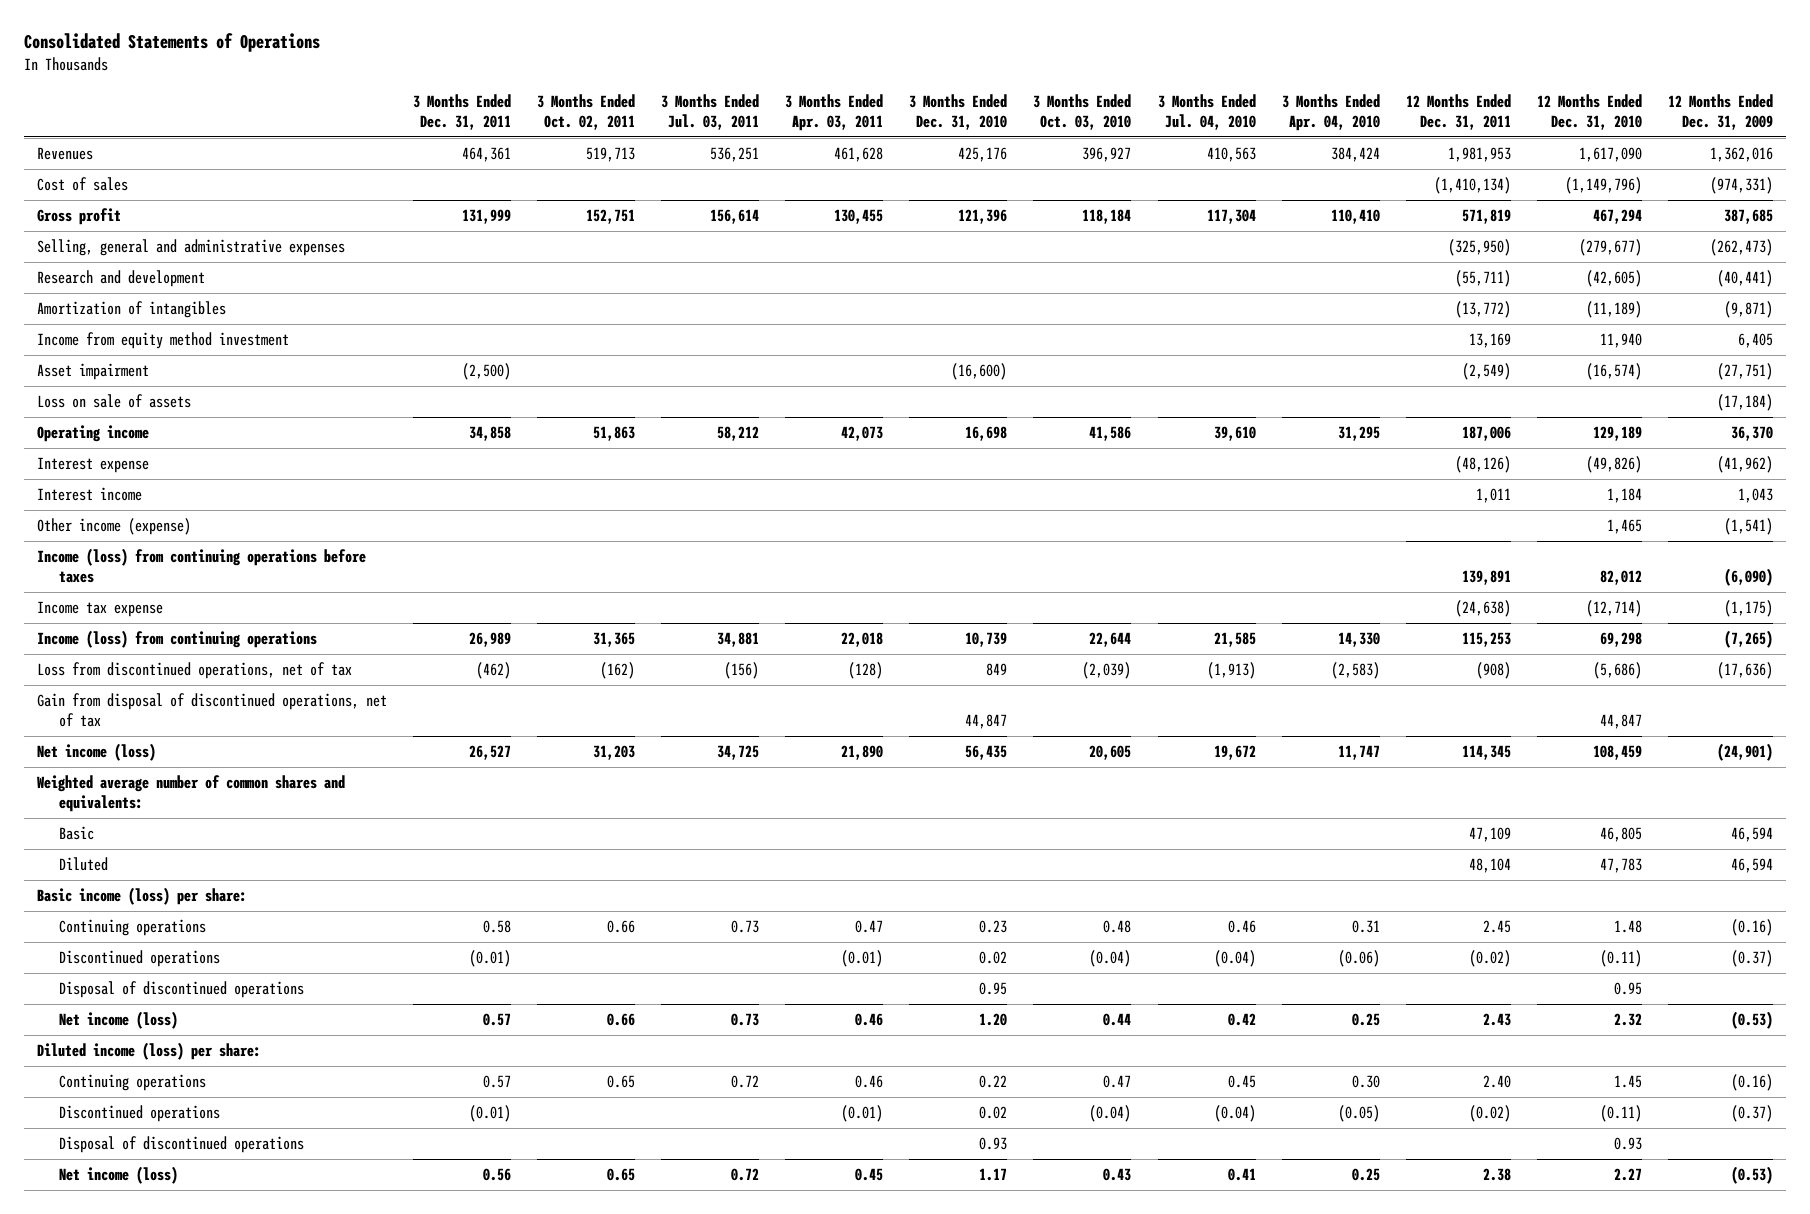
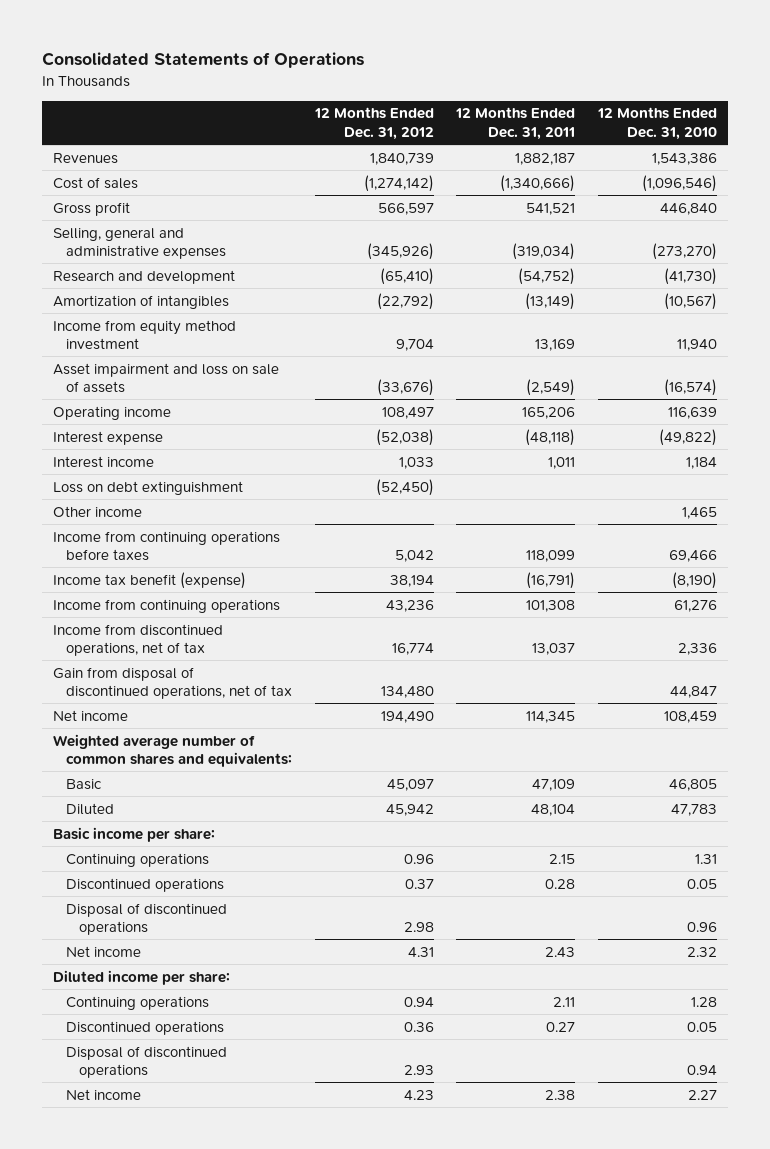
[412,93,511,130] 3 Months Ended Dec. 31, 2011 -> none
[536,93,635,130] 3 Months Ended Oct. 02, 2011 -> none
[661,93,760,130] 3 Months Ended Jul. 03, 2011 -> none
[785,93,884,131] 3 Months Ended Apr. 03, 2011 -> none
[909,93,1008,130] 3 Months Ended Dec. 31, 2010 -> none
[1033,93,1132,130] 3 Months Ended Oct. 03, 2010 -> none
[1157,93,1256,130] 3 Months Ended Jul. 04, 2010 -> none
[1281,93,1380,131] 3 Months Ended Apr. 04, 2010 -> none
[1668,93,1774,130] 12 Months Ended Dec. 31, 2009 -> none
none -> [313,107,434,140] 12 Months Ended Dec. 31, 2012
[1447,146,1511,162] 1,981,953 -> [515,152,576,165] 1,882,187
[1578,146,1642,162] 1,617,090 -> [651,152,717,165] 1,543,386
[1433,176,1511,194] (1,410,134) -> [500,174,576,192] (1,340,666)
[1564,176,1642,194] (1,149,796) -> [641,174,717,192] (1,096,546)
[1461,208,1511,224] 571,819 -> [526,202,576,215] 541,521
[1592,208,1642,224] 467,294 -> [659,202,717,215] 446,840
[1447,238,1511,256] (325,950) -> [512,242,576,260] (319,034)
[1578,238,1642,256] (279,677) -> [651,242,717,260] (273,270)
[1454,269,1511,287] (55,711) -> [518,267,576,285] (54,752)
[1585,269,1642,287] (42,605) -> [663,267,717,285] (41,730)
[1454,300,1511,318] (13,772) -> [525,292,576,310] (13,149)
[1585,300,1642,318] (11,189) -> [663,292,717,310] (10,567)
[36,393,191,408] Loss on sale of assets -> none
[36,362,149,380] Asset impairment -> [52,362,279,393] Asset impairment and loss on sale of assets
[1461,425,1511,441] 187,006 -> [522,406,576,419] 165,206
[1592,425,1642,441] 129,189 -> [667,406,717,419] 116,639
[1454,455,1511,473] (48,126) -> [525,428,576,446] (48,118)
[1585,455,1642,473] (49,826) -> [658,428,717,446] (49,822)
none -> [52,480,243,495] Loss on debt extinguishment
[36,517,191,535] Other income (expense) -> [52,505,142,517] Other income
[36,547,366,584] Income (loss) from continuing operations before taxes -> [52,530,280,561] Income from continuing operations before taxes
[1461,570,1511,586] 139,891 -> [526,549,576,562] 118,099
[1599,570,1642,586] 82,012 -> [668,549,717,562] 69,466
[36,600,163,617] Income tax expense -> [52,571,246,589] Income tax benefit (expense)
[1454,599,1511,617] (24,638) -> [526,571,576,589] (16,791)
[1585,599,1642,617] (12,714) -> [671,571,717,589] (8,190)
[36,629,317,648] Income (loss) from continuing operations -> [52,598,280,613] Income from continuing operations
[1461,631,1511,647] 115,253 -> [526,599,576,612] 101,308
[1599,631,1642,647] 69,298 -> [673,599,717,612] 61,276
[36,661,352,679] Loss from discontinued operations, net of tax -> [52,623,223,656] Income from discontinued operations, net of tax
[1475,661,1511,679] (908) -> [532,642,576,655] 13,037
[1592,661,1642,679] (5,686) -> [677,642,717,655] 2,336
[36,742,156,761] Net income (loss) -> [52,709,128,721] Net income
[36,886,247,905] Basic income (loss) per share: -> [52,826,215,842] Basic income per share:
[1482,919,1511,933] 2.45 -> [549,853,576,864] 2.15
[1613,919,1642,933] 1.48 -> [694,853,717,864] 1.31
[1468,949,1511,967] (0.02) -> [545,878,576,889] 0.28
[1599,949,1642,967] (0.11) -> [686,878,717,889] 0.05
[1613,981,1642,995] 0.95 -> [686,921,717,932] 0.96
[59,1010,179,1029] Net income (loss) -> [66,945,142,957] Net income
[36,1041,261,1060] Diluted income (loss) per share: -> [52,969,230,985] Diluted income per share:
[1482,1074,1511,1088] 2.40 -> [553,996,576,1007] 2.11
[1613,1074,1642,1088] 1.45 -> [690,996,717,1007] 1.28
[1468,1104,1511,1122] (0.02) -> [546,1021,576,1032] 0.27
[1599,1104,1642,1122] (0.11) -> [686,1021,717,1032] 0.05
[1613,1136,1642,1150] 0.93 -> [686,1064,717,1075] 0.94
[59,1165,179,1184] Net income (loss) -> [66,1088,142,1100] Net income

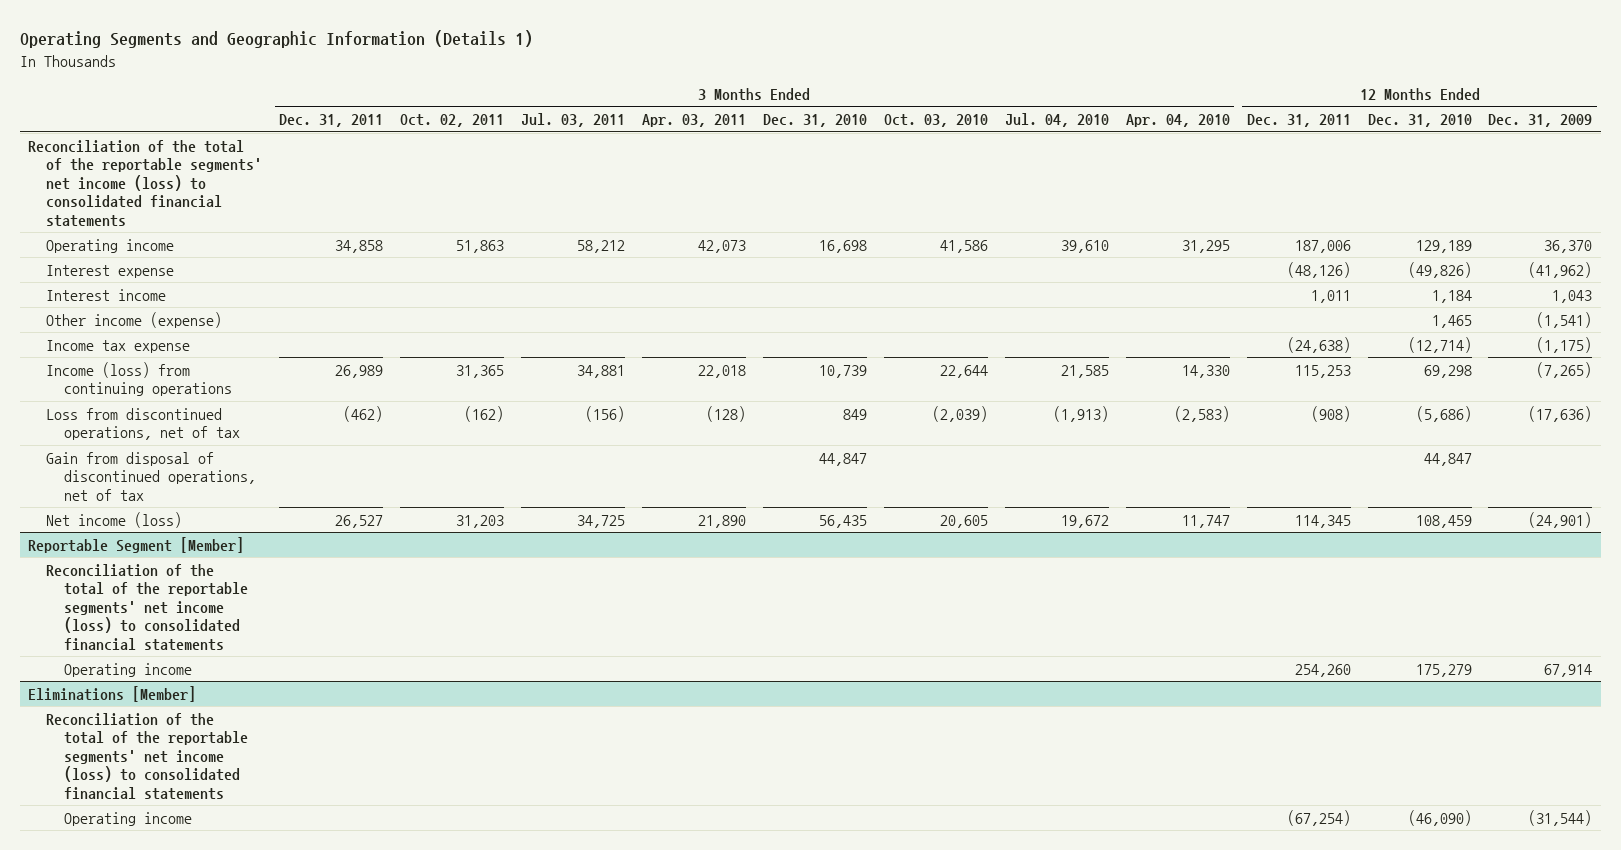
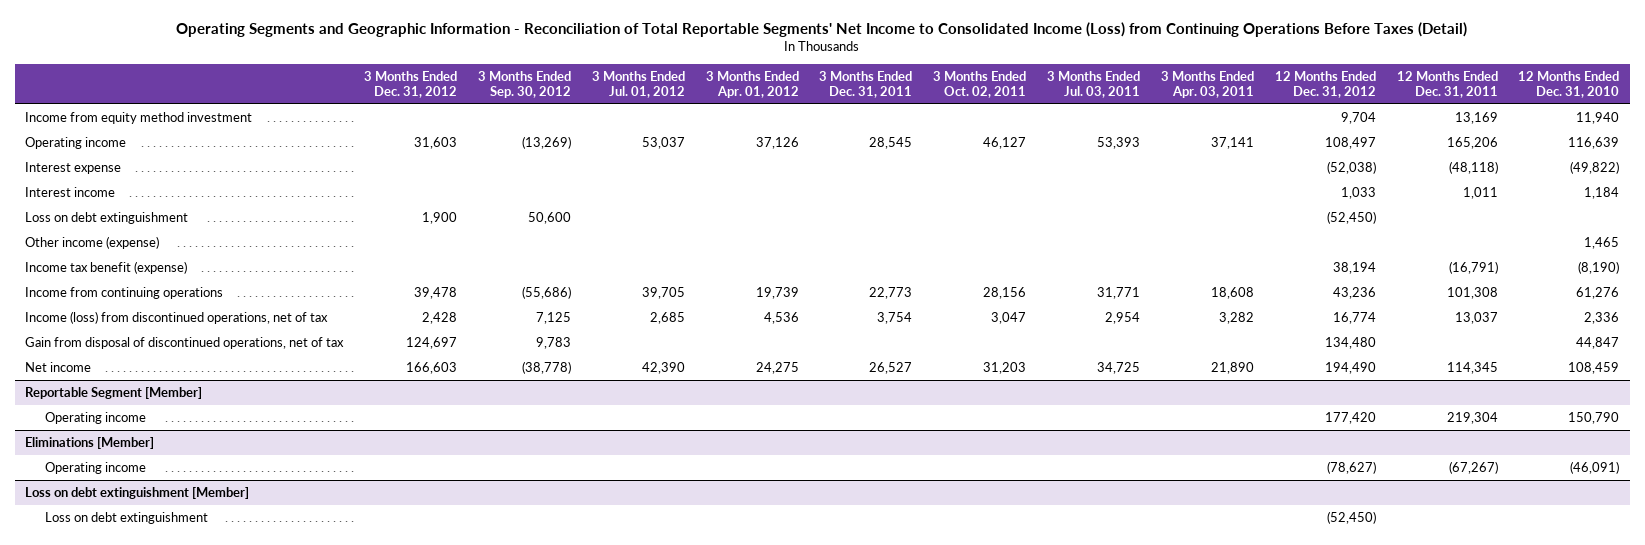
[19,30,533,49] Operating Segments and Geographic Information (Details 1) -> [176,22,1468,38] Operating Segments and Geographic Information - Reconciliation of Total Reportable Segments' Net Income to Consolidated Income (Loss) from Continuing Operations Before Taxes (Detail)
[762,114,867,128] Dec. 31, 2010 -> none
[883,114,988,128] Oct. 03, 2010 -> none
[1004,113,1109,128] Jul. 04, 2010 -> none
[1125,114,1230,128] Apr. 04, 2010 -> none
[1488,114,1593,128] Dec. 31, 2009 -> none
none -> [364,70,458,98] 3 Months Ended Dec. 31, 2012
none -> [477,70,571,98] 3 Months Ended Sep. 30, 2012
none -> [591,70,685,98] 3 Months Ended Jul. 01, 2012
none -> [705,70,799,98] 3 Months Ended Apr. 01, 2012
none -> [1274,70,1376,98] 12 Months Ended Dec. 31, 2012
[28,139,263,227] Reconciliation of the total of the reportable segments' net income (loss) to consolidated financial statements -> none
none -> [25,111,253,124] Income from equity method investment
[334,239,383,253] 34,858 -> [869,136,913,149] 28,545
[455,239,504,253] 51,863 -> [983,136,1027,149] 46,127
[576,239,625,253] 58,212 -> [1097,136,1141,149] 53,393
[697,239,746,253] 42,073 -> [1210,136,1254,149] 37,141
[1294,239,1351,253] 187,006 -> [1446,136,1498,149] 165,206
[1415,239,1472,253] 129,189 -> [1568,136,1620,149] 116,639
[1286,261,1351,278] (48,126) -> [1448,160,1498,174] (48,118)
[1407,261,1472,278] (49,826) -> [1570,160,1620,174] (49,822)
none -> [25,211,189,224] Loss on debt extinguishment
[46,339,191,353] Income tax expense -> [25,260,188,274] Income tax benefit (expense)
[1286,336,1351,353] (24,638) -> [1448,260,1498,274] (16,791)
[1407,336,1472,353] (12,714) -> [1578,260,1620,274] (8,190)
[46,361,232,397] Income (loss) from continuing operations -> [25,286,224,299] Income from continuing operations
[334,364,383,378] 26,989 -> [869,286,913,299] 22,773
[455,364,504,378] 31,365 -> [983,286,1027,299] 28,156
[576,364,625,378] 34,881 -> [1097,286,1141,299] 31,771
[697,364,746,378] 22,018 -> [1210,286,1254,299] 18,608
[1294,364,1351,378] 115,253 -> [1446,286,1498,299] 101,308
[1423,364,1472,378] 69,298 -> [1576,286,1620,299] 61,276
[46,407,240,441] Loss from discontinued operations, net of tax -> [25,310,329,324] Income (loss) from discontinued operations, net of tax
[342,405,383,422] (462) -> [877,311,913,324] 3,754
[463,405,504,422] (162) -> [991,311,1027,324] 3,047
[584,405,625,422] (156) -> [1105,311,1141,324] 2,954
[705,405,746,422] (128) -> [1218,311,1254,324] 3,282
[1310,405,1351,422] (908) -> [1454,311,1498,324] 13,037
[1415,405,1472,422] (5,686) -> [1584,311,1620,324] 2,336
[46,511,183,528] Net income (loss) -> [25,361,92,372] Net income
[46,563,248,651] Reconciliation of the total of the reportable segments' net income (loss) to consolidated financial statements -> none
[1294,663,1351,677] 254,260 -> [1446,411,1498,424] 219,304
[1415,663,1472,677] 175,279 -> [1568,411,1620,424] 150,790
[46,712,248,800] Reconciliation of the total of the reportable segments' net income (loss) to consolidated financial statements -> none
[1286,809,1351,826] (67,254) -> [1448,460,1498,474] (67,267)
[1407,809,1472,826] (46,090) -> [1570,460,1620,474] (46,091)
none -> [25,486,250,499] Loss on debt extinguishment [Member]
none -> [45,511,209,524] Loss on debt extinguishment

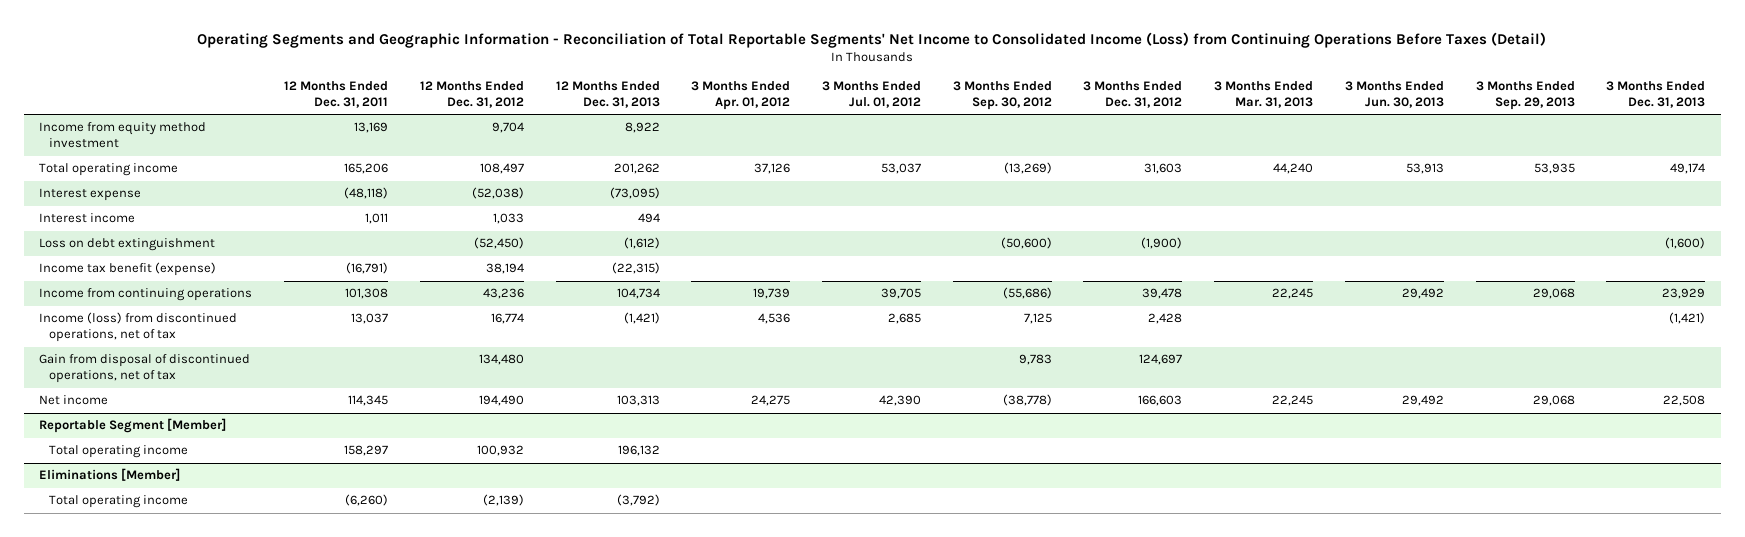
[819,70,913,98] 3 Months Ended Dec. 31, 2011 -> none
[933,70,1027,98] 3 Months Ended Oct. 02, 2011 -> none
[1047,70,1141,98] 3 Months Ended Jul. 03, 2011 -> none
[1160,70,1254,98] 3 Months Ended Apr. 03, 2011 -> none
[1518,70,1620,98] 12 Months Ended Dec. 31, 2010 -> none
none -> [555,81,660,109] 12 Months Ended Dec. 31, 2013
none -> [1214,81,1314,109] 3 Months Ended Mar. 31, 2013
none -> [1344,81,1444,109] 3 Months Ended Jun. 30, 2013
none -> [1475,81,1575,111] 3 Months Ended Sep. 29, 2013
none -> [1606,81,1706,109] 3 Months Ended Dec. 31, 2013
[25,136,127,149] Operating income -> [39,163,179,177] Total operating income
[25,235,160,249] Other income (expense) -> none
[422,211,458,224] 1,900 -> [1141,237,1183,250] (1,900)
[527,211,571,224] 50,600 -> [1000,237,1052,250] (50,600)
[45,411,147,424] Operating income -> [49,445,189,459] Total operating income
[1324,411,1376,424] 177,420 -> [476,445,524,457] 100,932
[1446,411,1498,424] 219,304 -> [344,445,389,457] 158,297
[25,486,250,499] Loss on debt extinguishment [Member] -> none
[45,511,209,524] Loss on debt extinguishment -> none
[45,461,147,474] Operating income -> [49,495,189,509] Total operating income
[1326,460,1376,474] (78,627) -> [482,494,524,507] (2,139)
[1448,460,1498,474] (67,267) -> [345,494,389,507] (6,260)

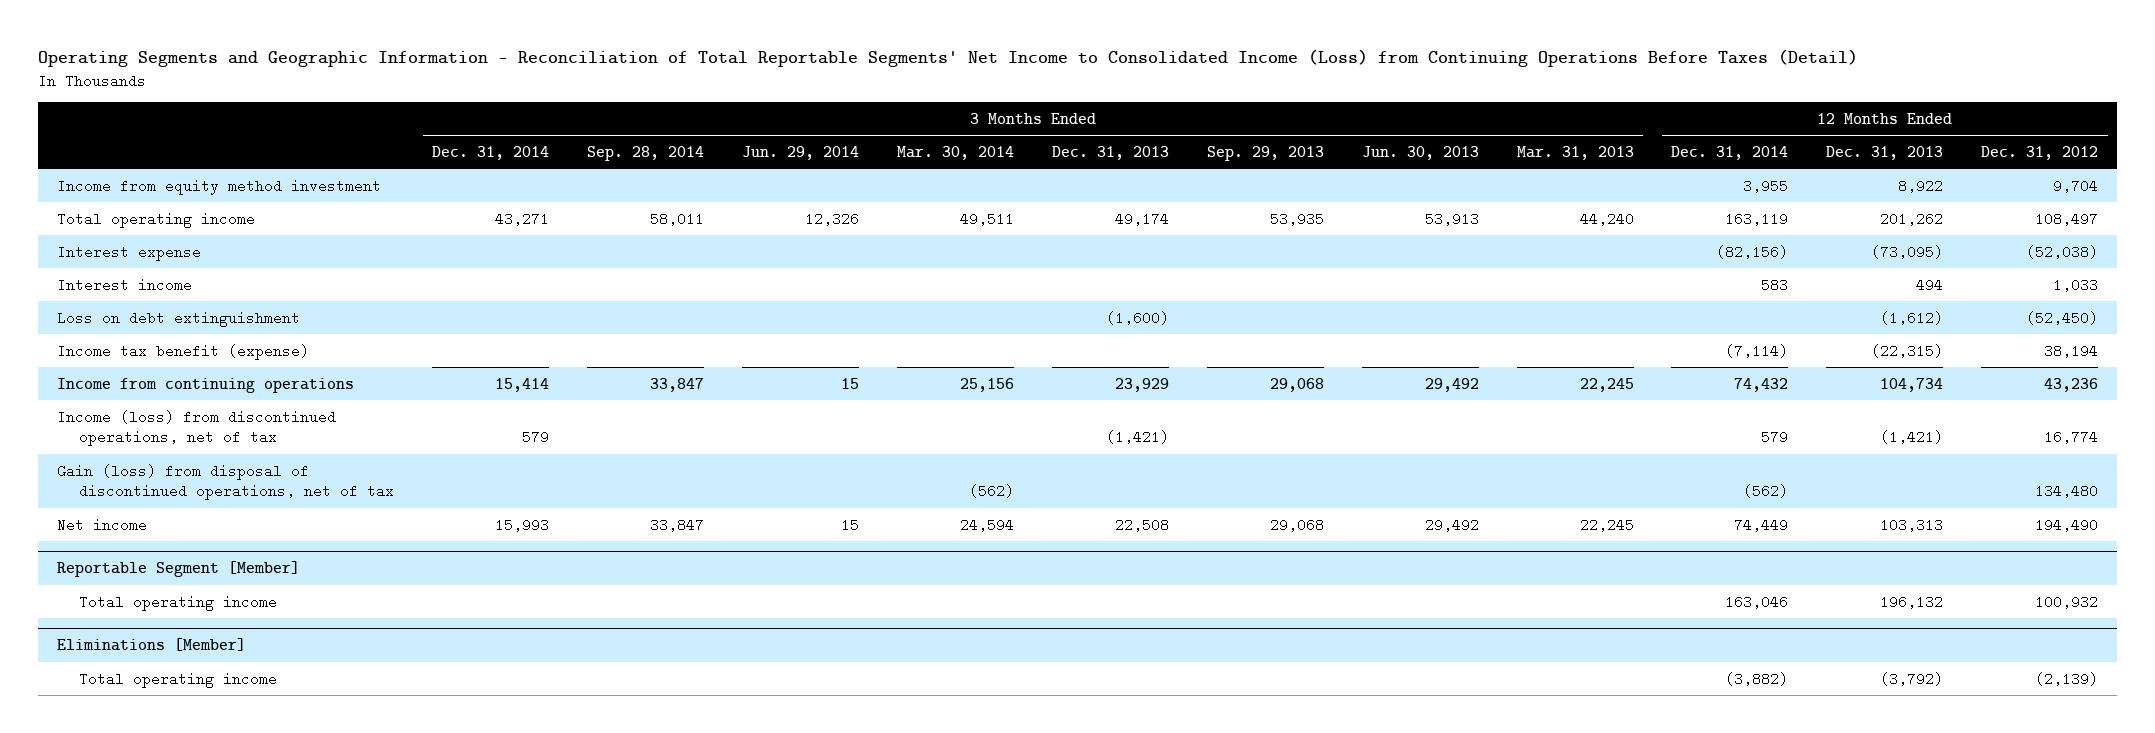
[284,81,389,109] 12 Months Ended Dec. 31, 2011 -> none
[691,81,791,111] 3 Months Ended Apr. 01, 2012 -> none
[821,81,921,109] 3 Months Ended Jul. 01, 2012 -> none
[952,81,1052,111] 3 Months Ended Sep. 30, 2012 -> none
[1083,81,1183,109] 3 Months Ended Dec. 31, 2012 -> none
none -> [432,145,550,160] Dec. 31, 2014
none -> [586,145,704,161] Sep. 28, 2014
none -> [741,145,859,160] Jun. 29, 2014
none -> [896,145,1014,160] Mar. 30, 2014
none -> [1671,145,1789,160] Dec. 31, 2014
[39,354,251,384] Gain from disposal of discontinued operations, net of tax -> [56,463,395,501] Gain (loss) from disposal of discontinued operations, net of tax

